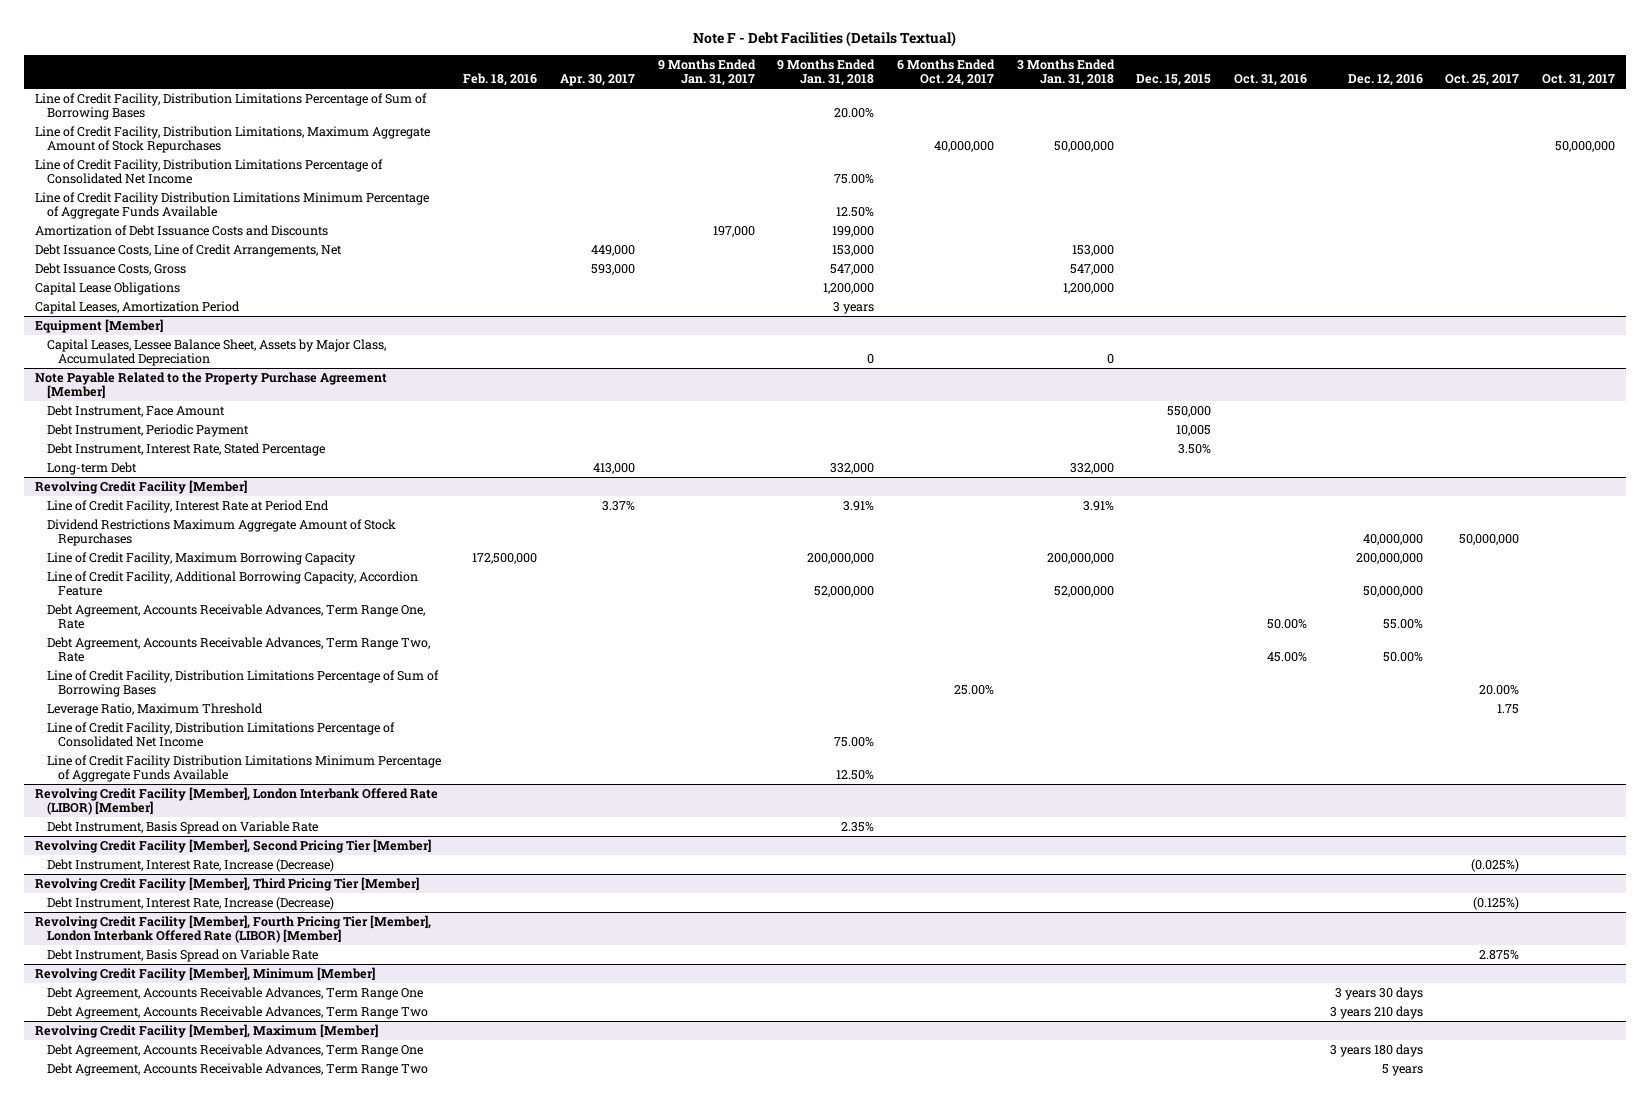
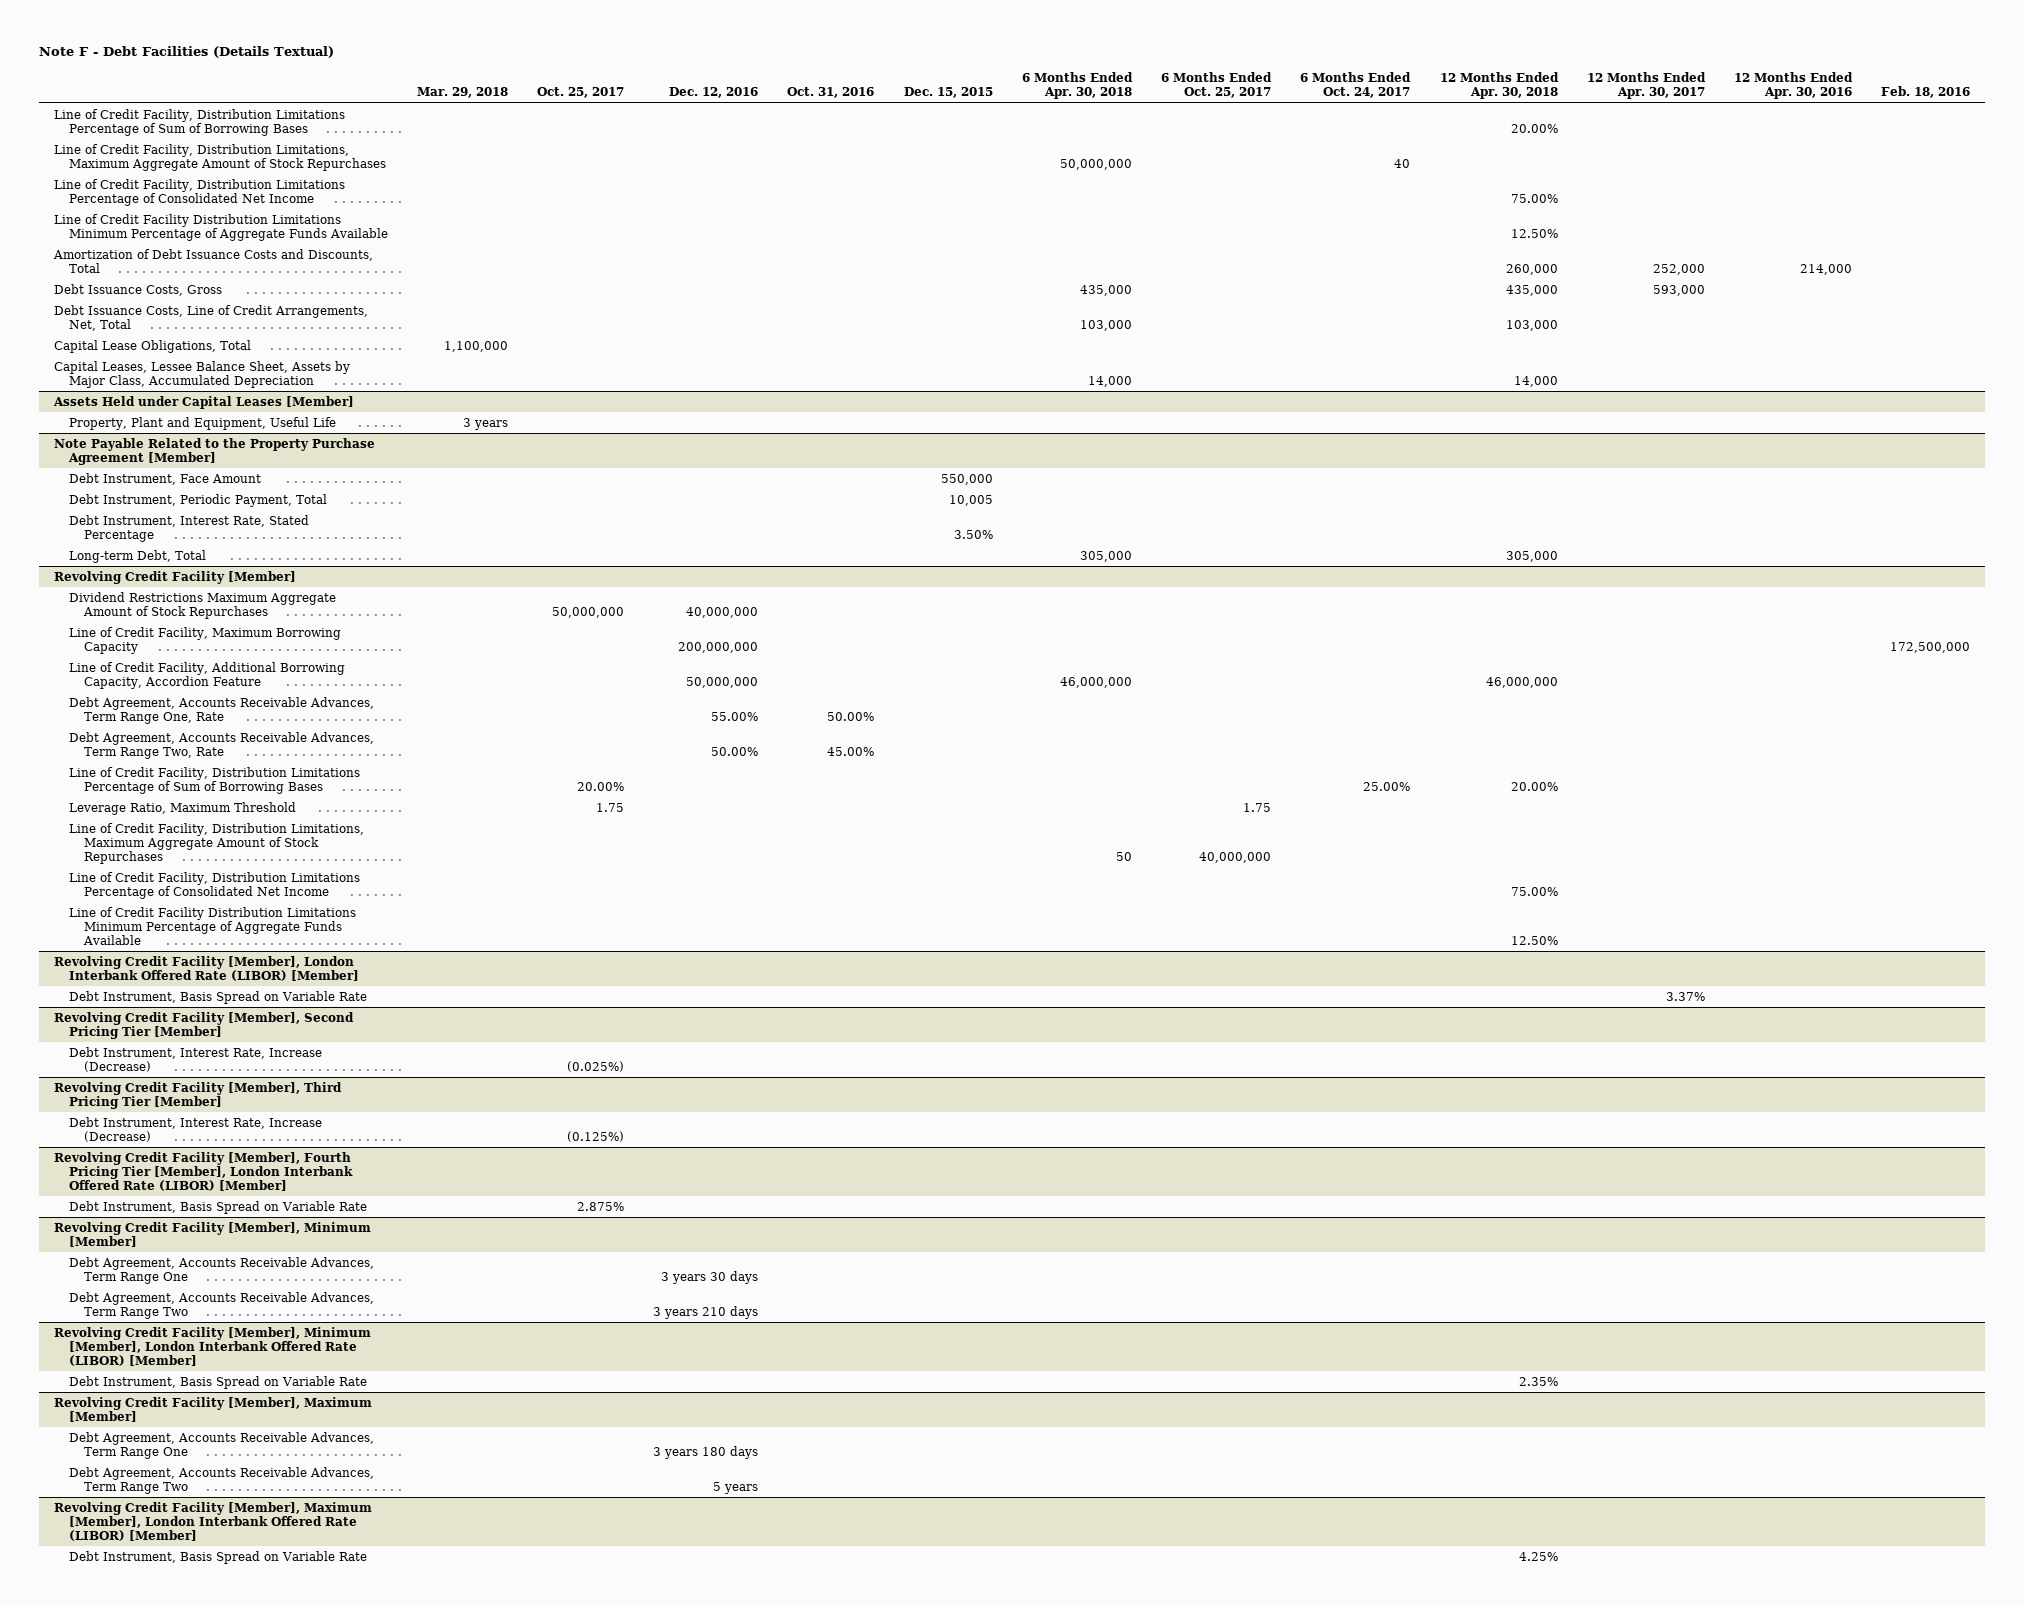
[559,74,635,87] Apr. 30, 2017 -> none
[657,58,756,87] 9 Months Ended Jan. 31, 2017 -> none
[777,58,876,87] 9 Months Ended Jan. 31, 2018 -> none
[1016,58,1115,87] 3 Months Ended Jan. 31, 2018 -> none
[1542,74,1616,87] Oct. 31, 2017 -> none
none -> [416,87,508,99] Mar. 29, 2018
none -> [1021,72,1133,100] 6 Months Ended Apr. 30, 2018
none -> [1161,72,1273,99] 6 Months Ended Oct. 25, 2017
none -> [1439,72,1559,100] 12 Months Ended Apr. 30, 2018
none -> [1586,72,1706,100] 12 Months Ended Apr. 30, 2017
none -> [1734,72,1854,100] 12 Months Ended Apr. 30, 2016
[933,141,994,153] 40,000,000 -> [1394,158,1411,168] 40
[34,243,342,257] Debt Issuance Costs, Line of Credit Arrangements, Net -> none
[34,224,328,236] Amortization of Debt Issuance Costs and Discounts -> [52,248,373,273] Amortization of Debt Issuance Costs and Discounts, Total
[34,300,240,314] Capital Leases, Amortization Period -> none
[34,318,163,333] Equipment [Member] -> none
[46,338,386,367] Capital Leases, Lessee Balance Sheet, Assets by Major Class, Accumulated Depreciation -> none
none -> [53,304,368,331] Debt Issuance Costs, Line of Credit Arrangements, Net, Total
[34,281,180,295] Capital Lease Obligations -> [53,339,251,353] Capital Lease Obligations, Total
none -> [53,360,350,388] Capital Leases, Lessee Balance Sheet, Assets by Major Class, Accumulated Depreciation
none -> [52,395,354,409] Assets Held under Capital Leases [Member]
none -> [68,416,336,430] Property, Plant and Equipment, Useful Life
[46,423,249,437] Debt Instrument, Periodic Payment -> [68,493,327,507] Debt Instrument, Periodic Payment, Total
[46,461,137,475] Long-term Debt -> [68,549,206,563] Long-term Debt, Total
[46,499,329,513] Line of Credit Facility, Interest Rate at Period End -> none
none -> [68,822,364,864] Line of Credit Facility, Distribution Limitations, Maximum Aggregate Amount of Stock Repurchases
none -> [53,1326,371,1366] Revolving Credit Facility [Member], Minimum [Member], London Interbank Offered Rate (LIBOR) [Member]
none -> [68,1375,367,1389] Debt Instrument, Basis Spread on Variable Rate
none -> [53,1501,372,1541] Revolving Credit Facility [Member], Maximum [Member], London Interbank Offered Rate (LIBOR) [Member]
none -> [68,1550,367,1564] Debt Instrument, Basis Spread on Variable Rate

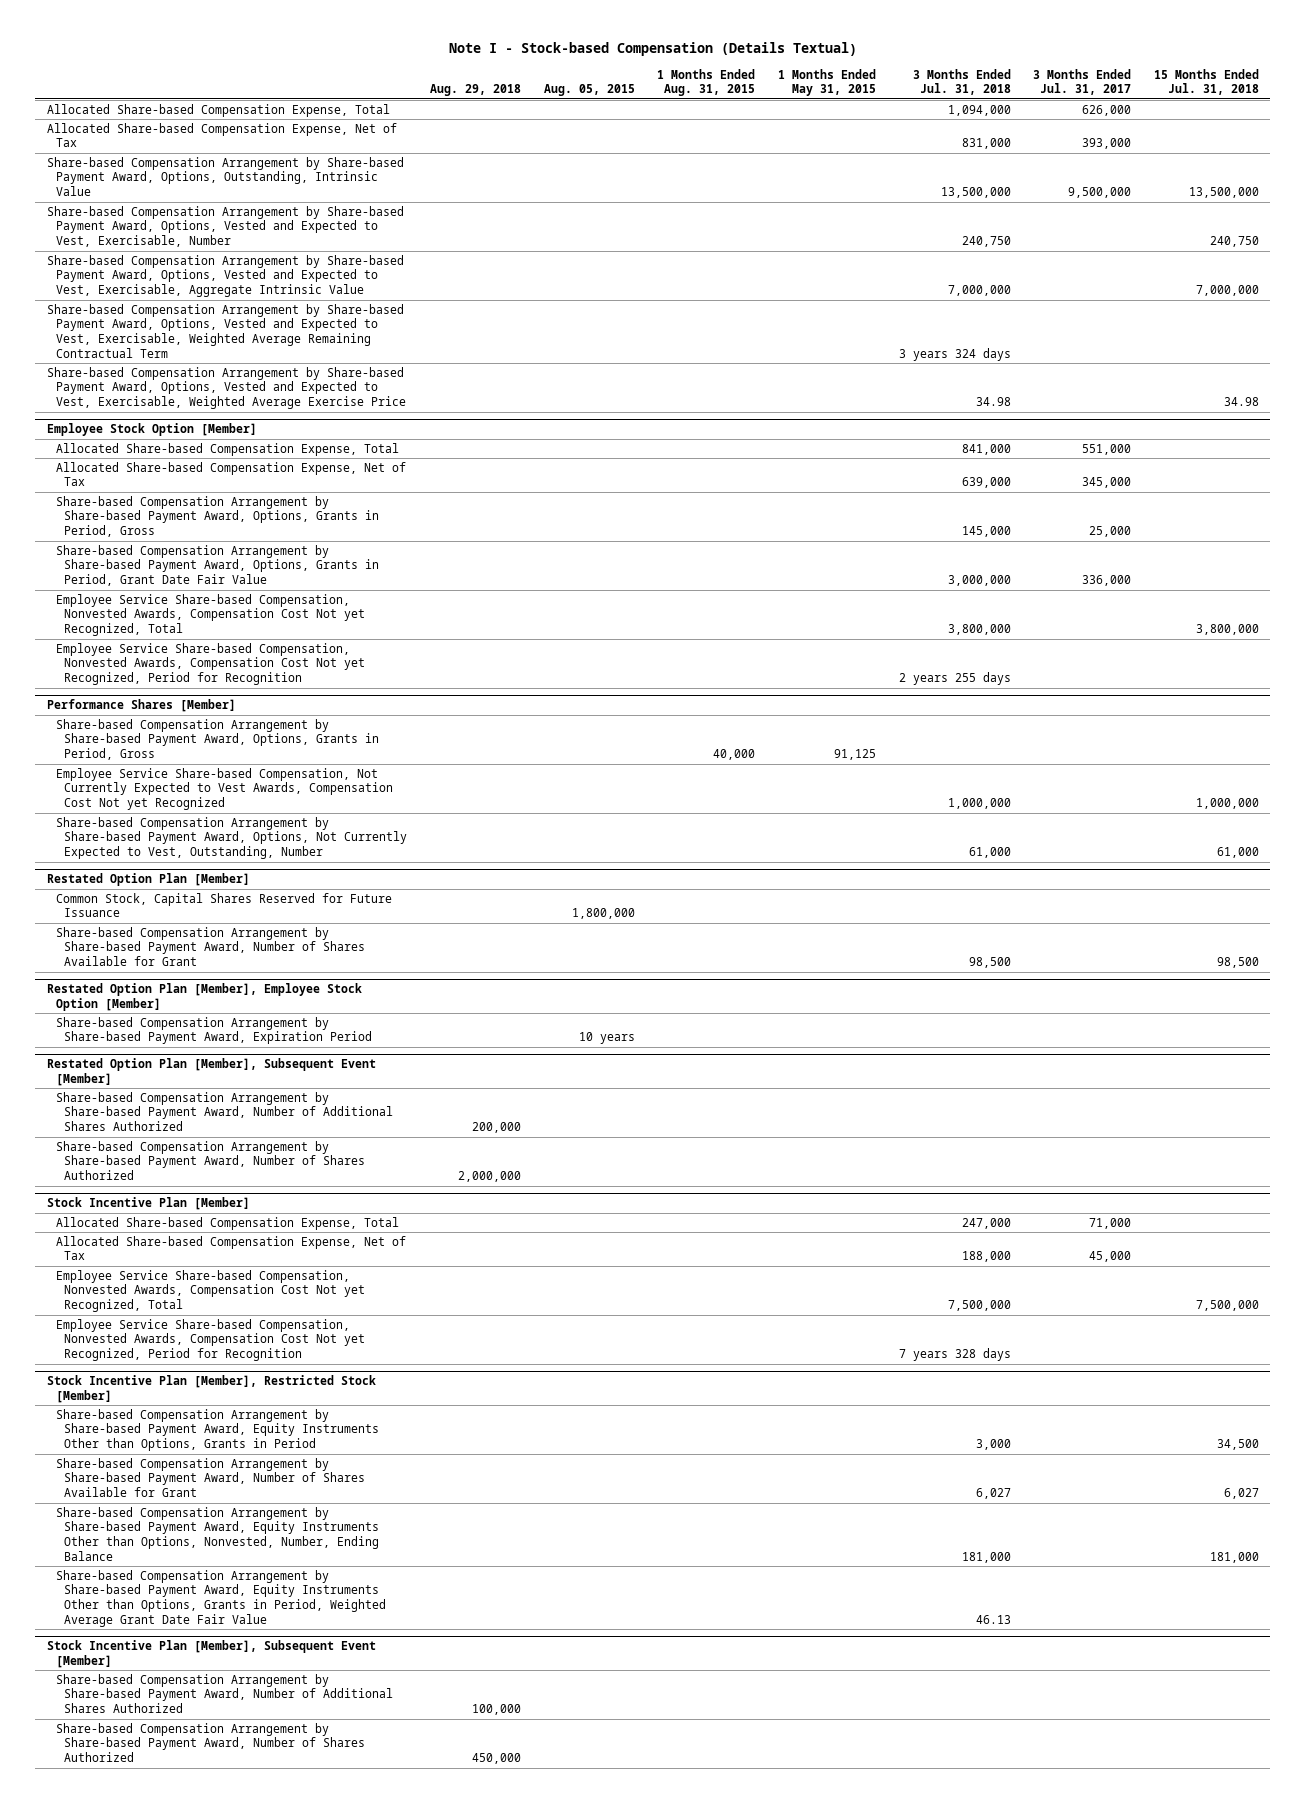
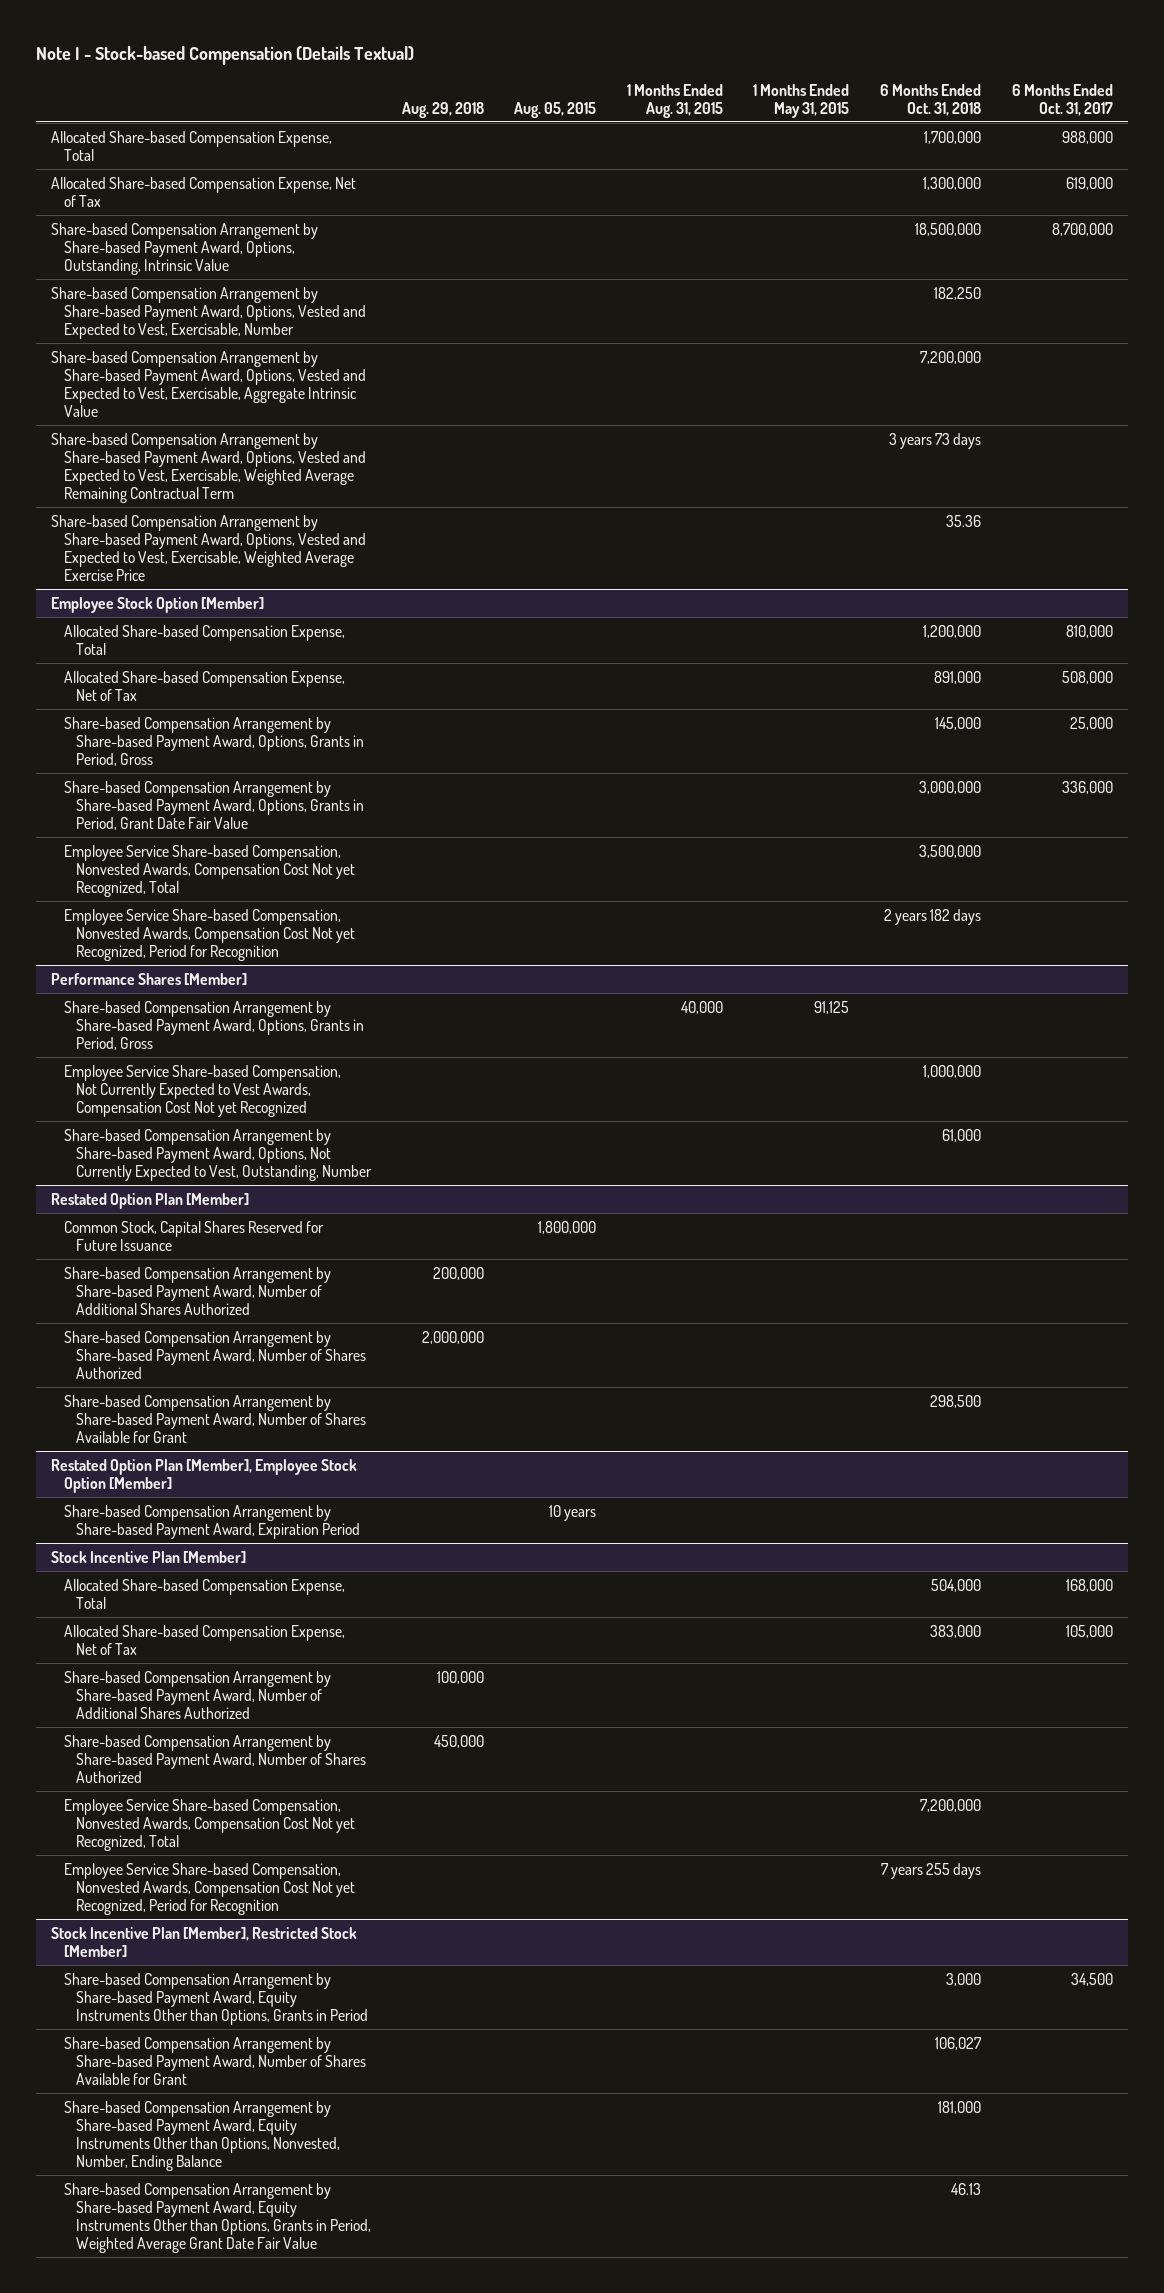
[912,68,1011,96] 3 Months Ended Jul. 31, 2018 -> none
[1033,68,1132,96] 3 Months Ended Jul. 31, 2017 -> none
[1154,68,1260,96] 15 Months Ended Jul. 31, 2018 -> none
none -> [879,83,981,116] 6 Months Ended Oct. 31, 2018
none -> [1011,83,1113,116] 6 Months Ended Oct. 31, 2017
none -> [63,1266,331,1316] Share-based Compensation Arrangement by Share-based Payment Award, Number of Additional Shares Authorized
none -> [63,1330,367,1380] Share-based Compensation Arrangement by Share-based Payment Award, Number of Shares Authorized
[46,1058,376,1086] Restated Option Plan [Member], Subsequent Event [Member] -> none
[55,1091,394,1132] Share-based Compensation Arrangement by Share-based Payment Award, Number of Additional Shares Authorized -> none
[55,1140,366,1181] Share-based Compensation Arrangement by Share-based Payment Award, Number of Shares Authorized -> none
none -> [63,1670,331,1720] Share-based Compensation Arrangement by Share-based Payment Award, Number of Additional Shares Authorized
none -> [63,1734,367,1784] Share-based Compensation Arrangement by Share-based Payment Award, Number of Shares Authorized
[46,1640,376,1668] Stock Incentive Plan [Member], Subsequent Event [Member] -> none
[55,1673,394,1714] Share-based Compensation Arrangement by Share-based Payment Award, Number of Additional Shares Authorized -> none
[55,1722,366,1763] Share-based Compensation Arrangement by Share-based Payment Award, Number of Shares Authorized -> none

